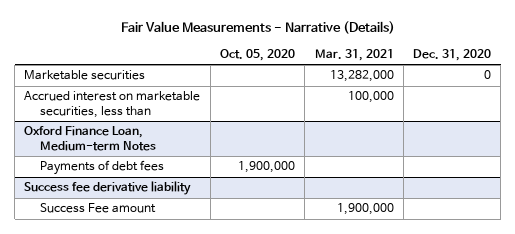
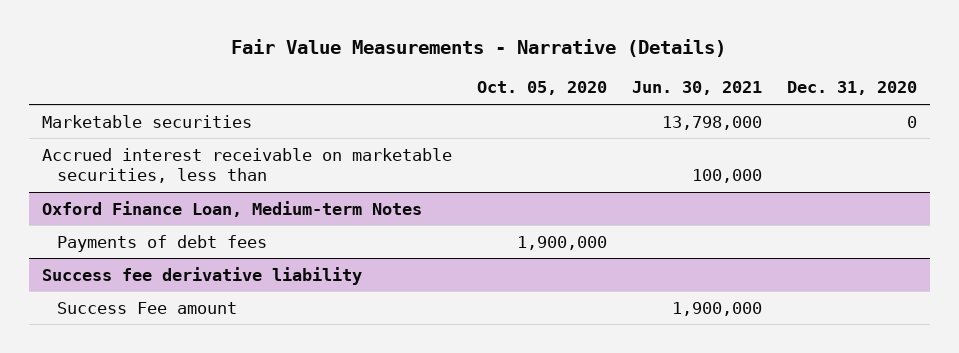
[314,48,394,61] Mar. 31, 2021 -> none
none -> [631,81,762,96] Jun. 30, 2021
[24,91,201,118] Accrued interest on marketable securities, less than -> [41,147,452,184] Accrued interest receivable on marketable securities, less than

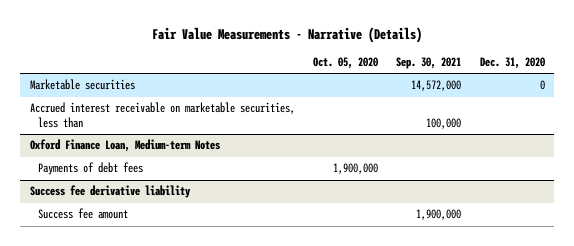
[631,81,762,96] Jun. 30, 2021 -> none
none -> [396,57,462,70] Sep. 30, 2021
[56,301,237,314] Success Fee amount -> [38,208,129,220] Success fee amount

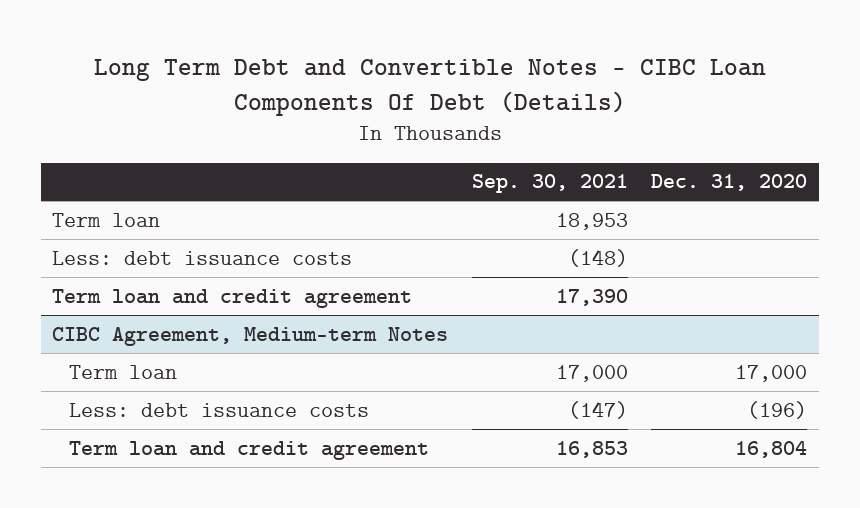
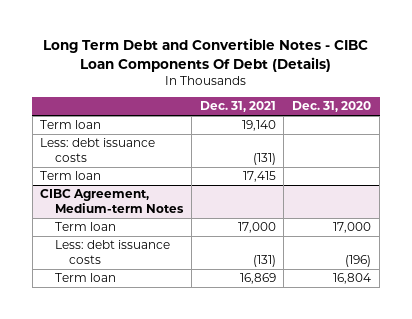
[471,174,628,194] Sep. 30, 2021 -> none
none -> [199,101,276,113] Dec. 31, 2021
[52,288,413,308] Term loan and credit agreement -> [40,171,102,181] Term loan
[68,440,429,460] Term loan and credit agreement -> [54,273,116,283] Term loan

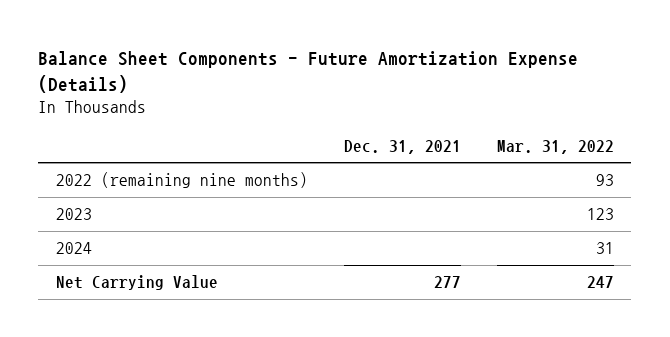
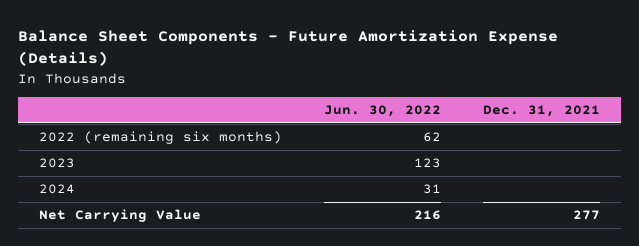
[496,139,614,154] Mar. 31, 2022 -> none
none -> [324,105,442,118] Jun. 30, 2022
[56,172,309,189] 2022 (remaining nine months) -> [39,131,283,145] 2022 (remaining six months)

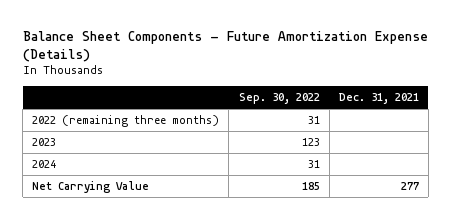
[324,105,442,118] Jun. 30, 2022 -> none
none -> [238,93,320,105] Sep. 30, 2022
[39,131,283,145] 2022 (remaining six months) -> [32,115,220,128] 2022 (remaining three months)

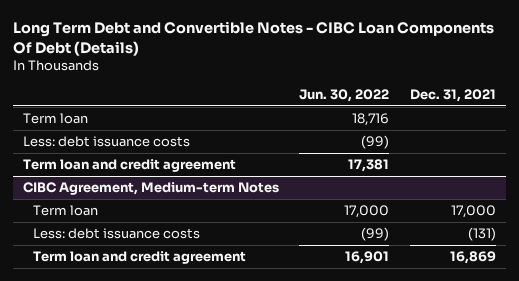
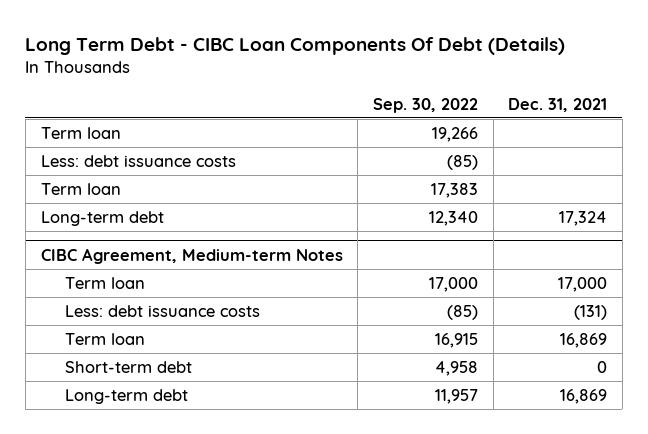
[13,21,495,56] Long Term Debt and Convertible Notes - CIBC Loan Components Of Debt (Details) -> [25,36,566,55] Long Term Debt - CIBC Loan Components Of Debt (Details)
[299,89,390,103] Jun. 30, 2022 -> none
none -> [372,97,478,113] Sep. 30, 2022
[23,159,237,173] Term loan and credit agreement -> [40,182,121,195] Term loan
none -> [40,210,164,226] Long-term debt
[33,251,247,265] Term loan and credit agreement -> [64,332,145,345] Term loan
none -> [64,360,192,373] Short-term debt
none -> [64,388,188,404] Long-term debt

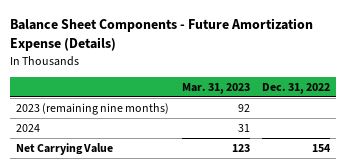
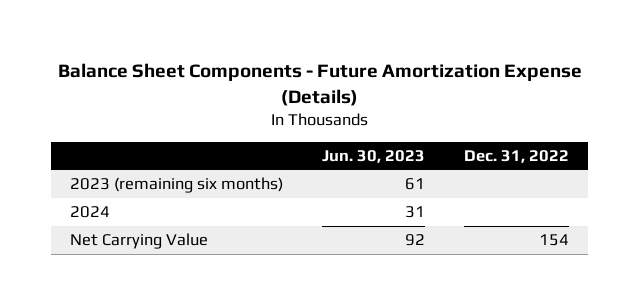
[181,82,250,94] Mar. 31, 2023 -> none
none -> [322,149,426,163] Jun. 30, 2023
[16,103,170,116] 2023 (remaining nine months) -> [70,177,284,194] 2023 (remaining six months)

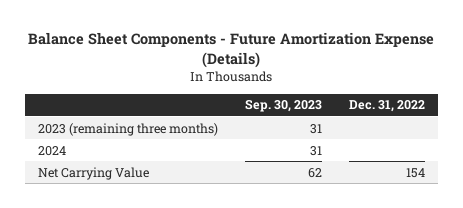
[322,149,426,163] Jun. 30, 2023 -> none
none -> [244,99,322,113] Sep. 30, 2023
[70,177,284,194] 2023 (remaining six months) -> [38,122,219,136] 2023 (remaining three months)

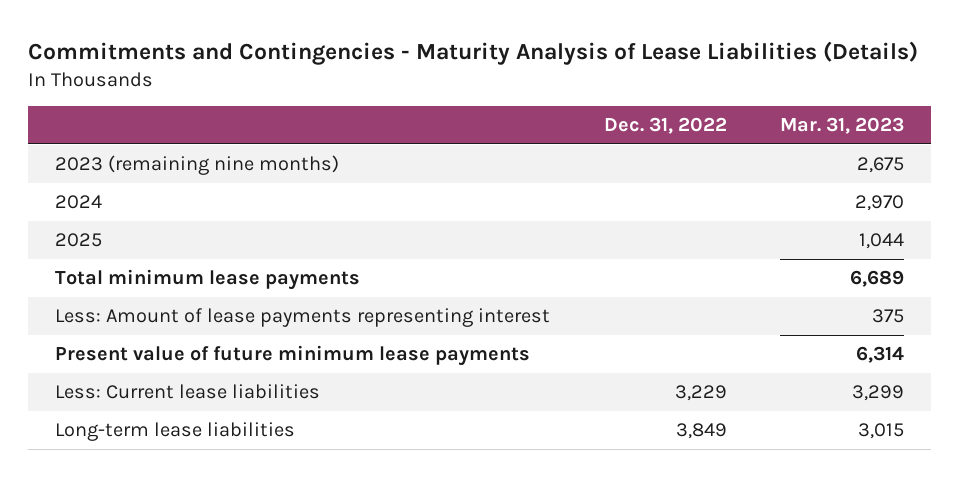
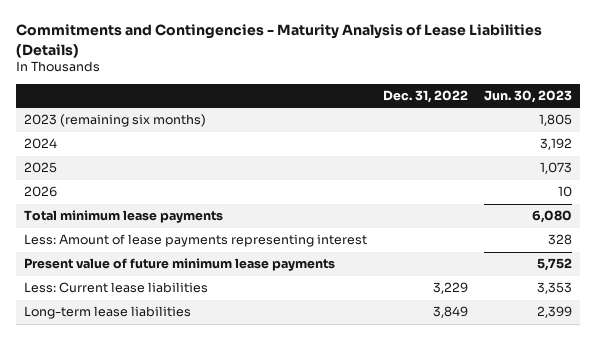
[780,116,905,134] Mar. 31, 2023 -> none
none -> [484,89,573,103] Jun. 30, 2023
[55,155,340,176] 2023 (remaining nine months) -> [24,114,207,128] 2023 (remaining six months)
none -> [24,186,58,198] 2026

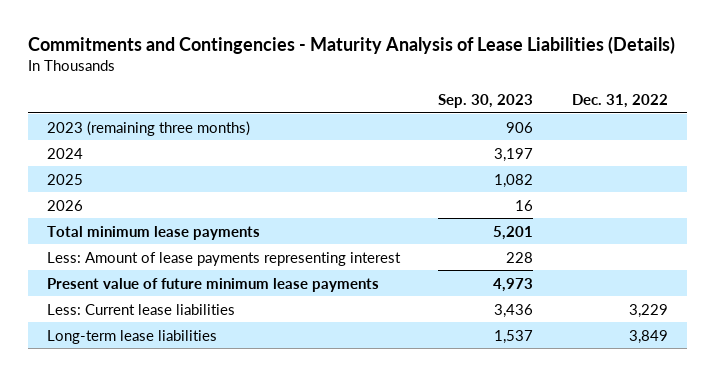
[484,89,573,103] Jun. 30, 2023 -> none
none -> [438,93,534,108] Sep. 30, 2023
[24,114,207,128] 2023 (remaining six months) -> [46,120,250,136] 2023 (remaining three months)

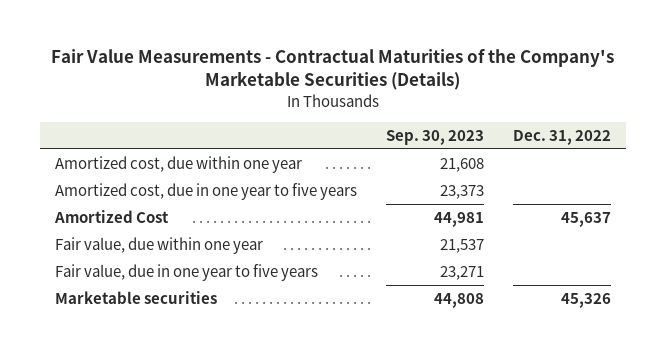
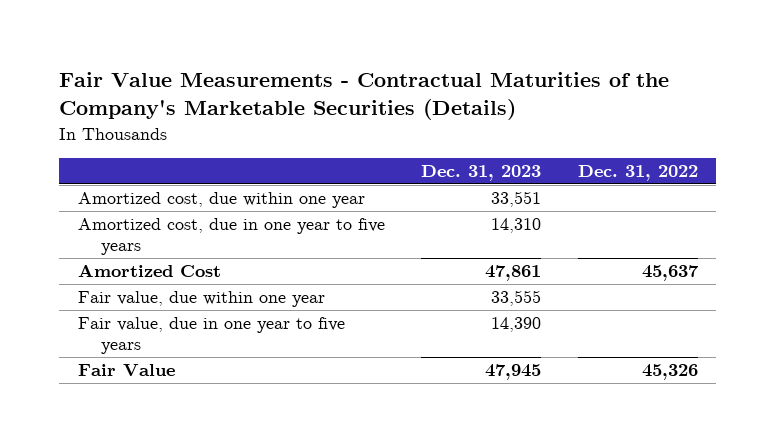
[385,129,484,145] Sep. 30, 2023 -> none
none -> [421,164,542,181] Dec. 31, 2023
[54,291,217,305] Marketable securities -> [77,364,175,377] Fair Value

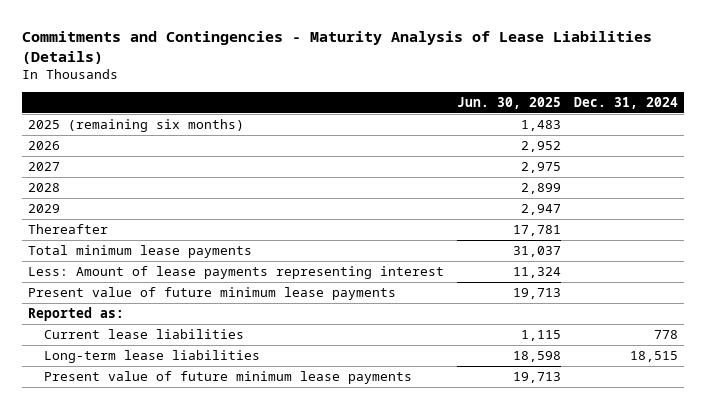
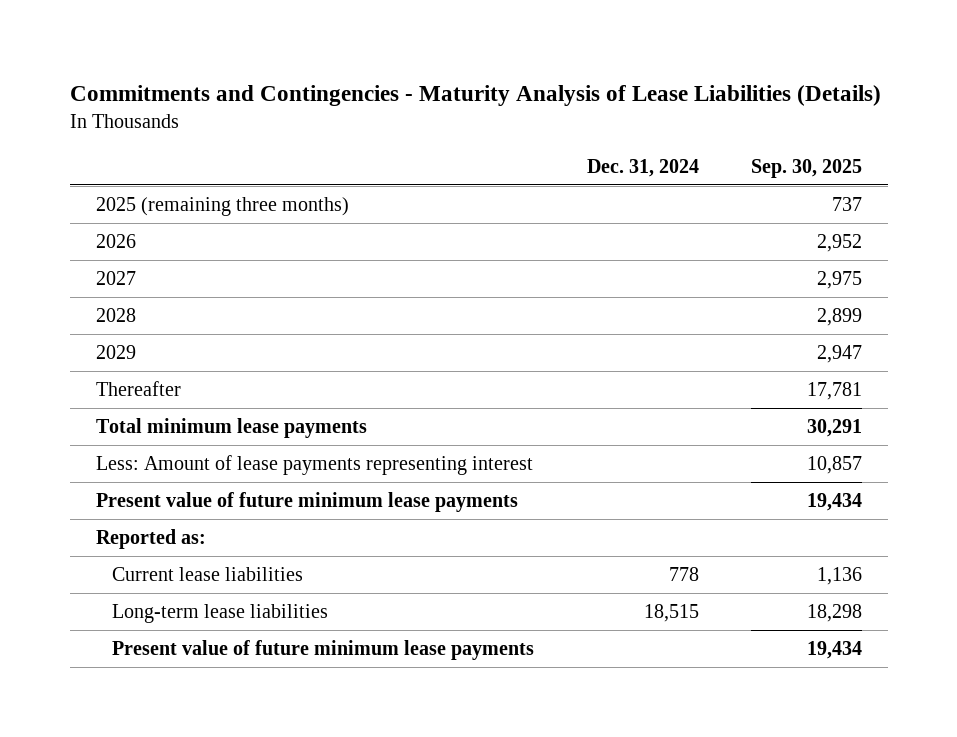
[457,96,562,109] Jun. 30, 2025 -> none
none -> [750,159,862,179] Sep. 30, 2025
[28,119,245,133] 2025 (remaining six months) -> [95,196,349,216] 2025 (remaining three months)

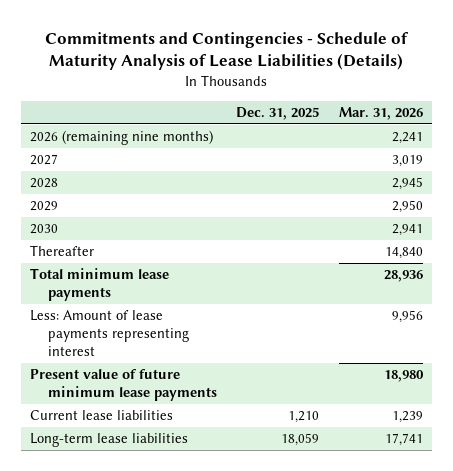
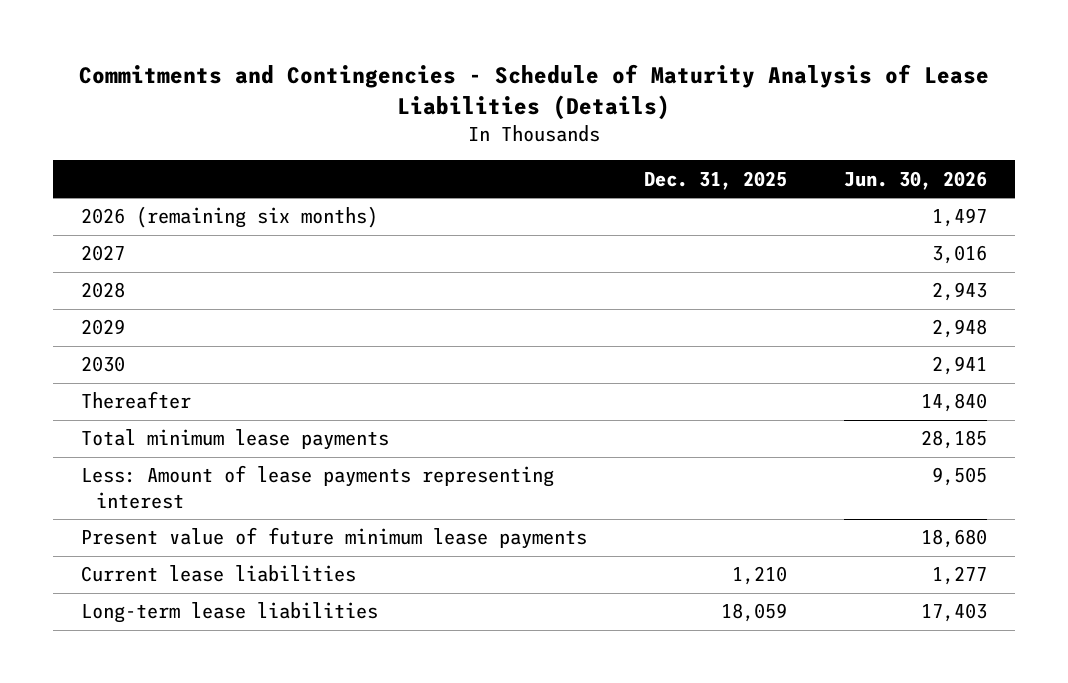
[338,107,423,121] Mar. 31, 2026 -> none
none -> [843,170,987,190] Jun. 30, 2026
[30,130,214,146] 2026 (remaining nine months) -> [81,206,379,229] 2026 (remaining six months)

